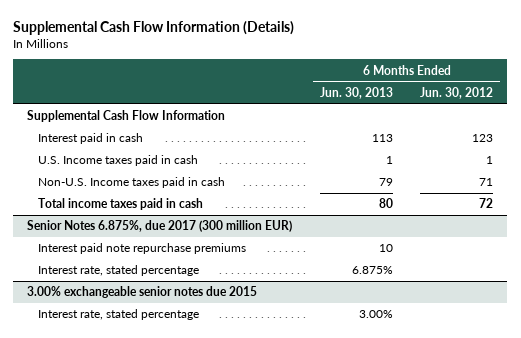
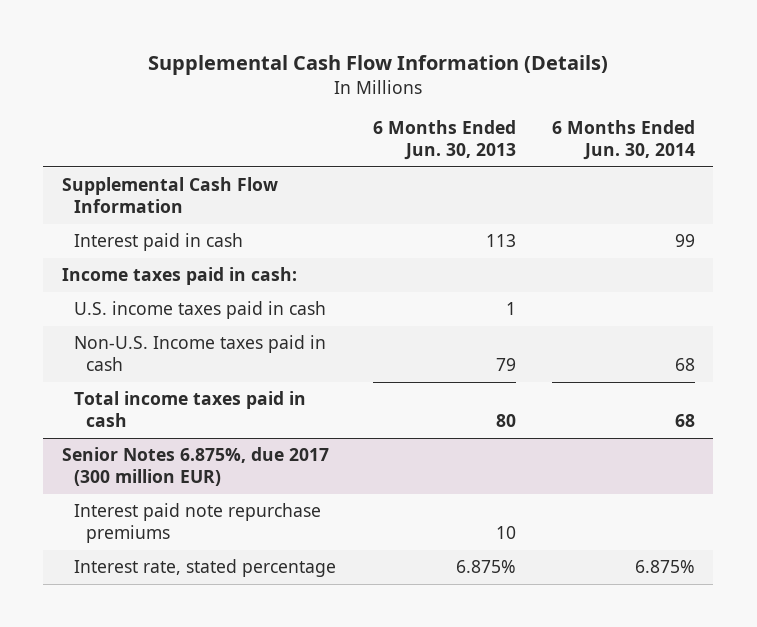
[420,86,494,99] Jun. 30, 2012 -> none
none -> [552,119,696,161] 6 Months Ended Jun. 30, 2014
none -> [61,266,297,285] Income taxes paid in cash:
[38,155,199,167] U.S. Income taxes paid in cash -> [74,300,327,319] U.S. income taxes paid in cash
[27,286,258,299] 3.00% exchangeable senior notes due 2015 -> none
[38,309,200,321] Interest rate, stated percentage -> none

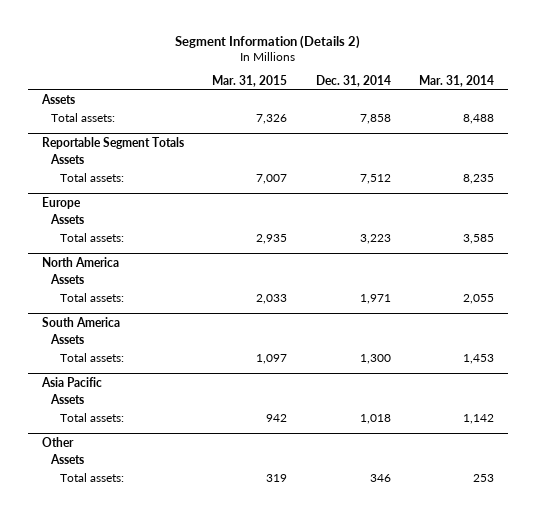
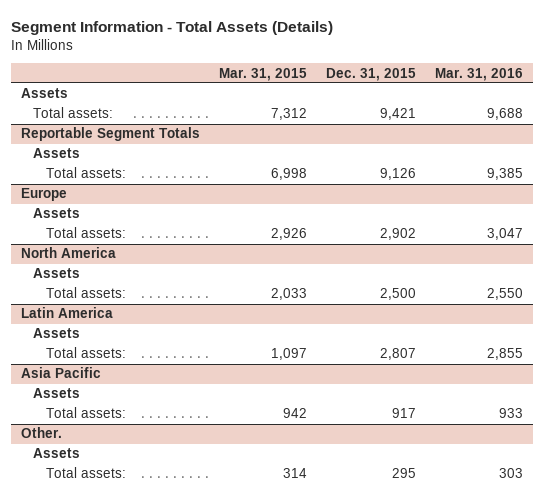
[175,34,361,49] Segment Information (Details 2) -> [11,20,334,35] Segment Information - Total Assets (Details)
[315,74,391,87] Dec. 31, 2014 -> none
[419,74,495,87] Mar. 31, 2014 -> none
none -> [326,67,417,81] Dec. 31, 2015
none -> [435,67,524,81] Mar. 31, 2016
[256,113,288,124] 7,326 -> [270,108,307,121] 7,312
[256,173,288,184] 7,007 -> [270,168,307,181] 6,998
[256,233,288,244] 2,935 -> [270,228,307,241] 2,926
[42,316,121,327] South America -> none
none -> [20,307,113,319] Latin America
[42,436,75,447] Other -> [20,427,62,439] Other.
[266,473,288,482] 319 -> [282,468,307,479] 314

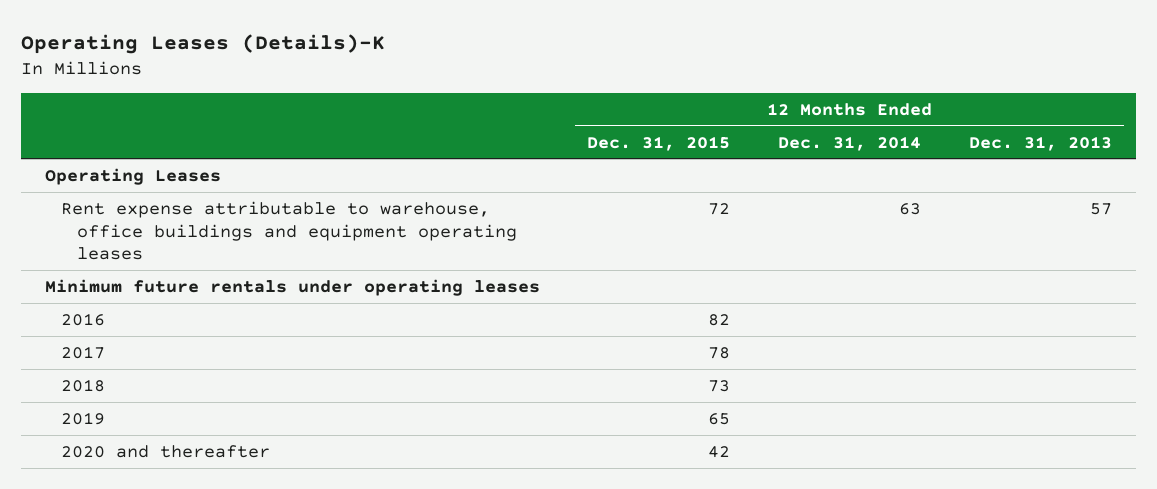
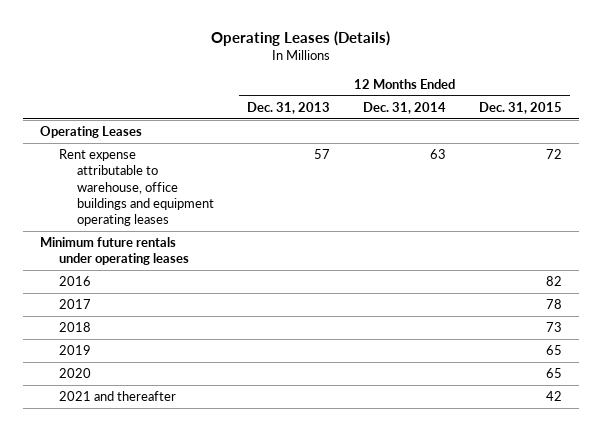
[20,34,385,55] Operating Leases (Details)-K -> [210,31,390,47] Operating Leases (Details)
none -> [58,368,91,379] 2020
[60,444,270,458] 2020 and thereafter -> [58,391,176,402] 2021 and thereafter

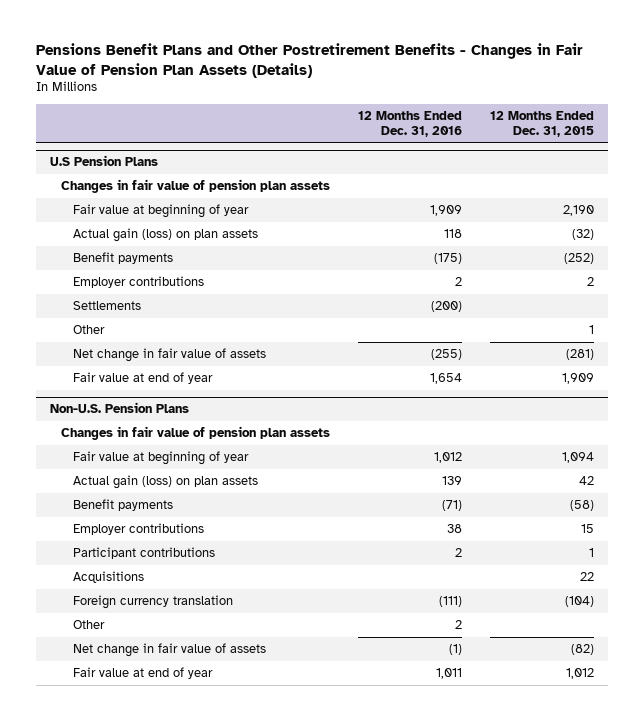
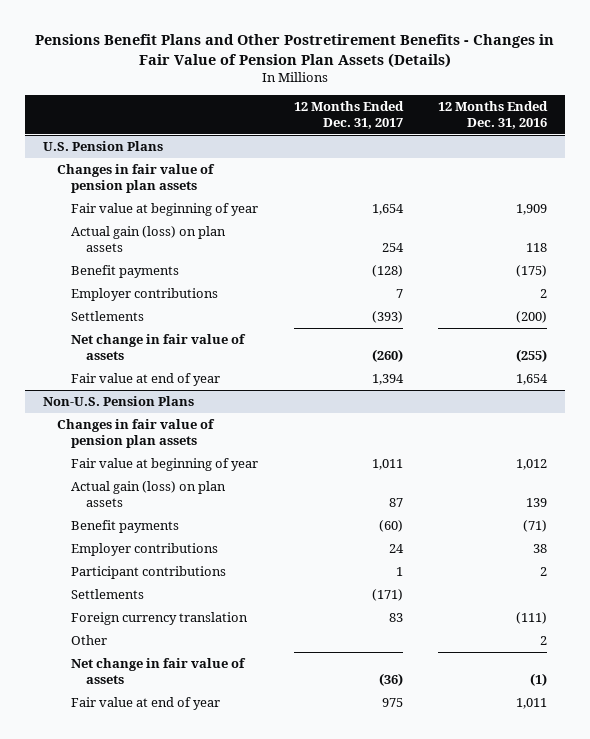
[489,111,594,137] 12 Months Ended Dec. 31, 2015 -> none
none -> [293,101,404,130] 12 Months Ended Dec. 31, 2017
[49,155,158,167] U.S Pension Plans -> [42,141,163,152] U.S. Pension Plans
[72,325,105,335] Other -> none
[72,571,144,584] Acquisitions -> none
none -> [71,589,145,600] Settlements

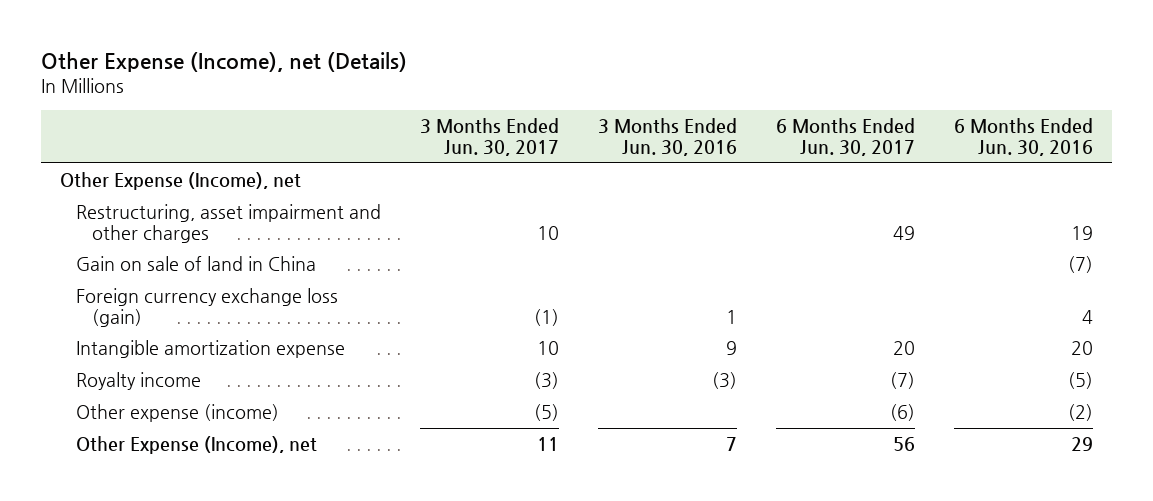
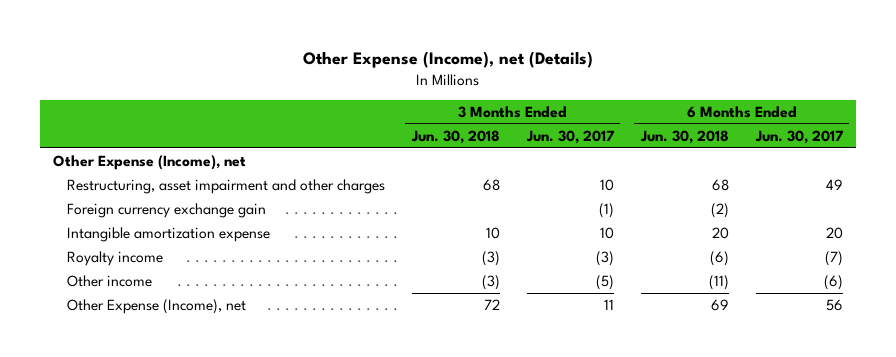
[598,118,738,156] 3 Months Ended Jun. 30, 2016 -> none
[953,118,1093,156] 6 Months Ended Jun. 30, 2016 -> none
none -> [410,129,500,144] Jun. 30, 2018
none -> [639,129,729,144] Jun. 30, 2018
[76,256,317,272] Gain on sale of land in China -> none
[76,288,339,327] Foreign currency exchange loss (gain) -> [66,202,266,218] Foreign currency exchange gain
[76,404,280,423] Other expense (income) -> [66,274,152,287] Other income

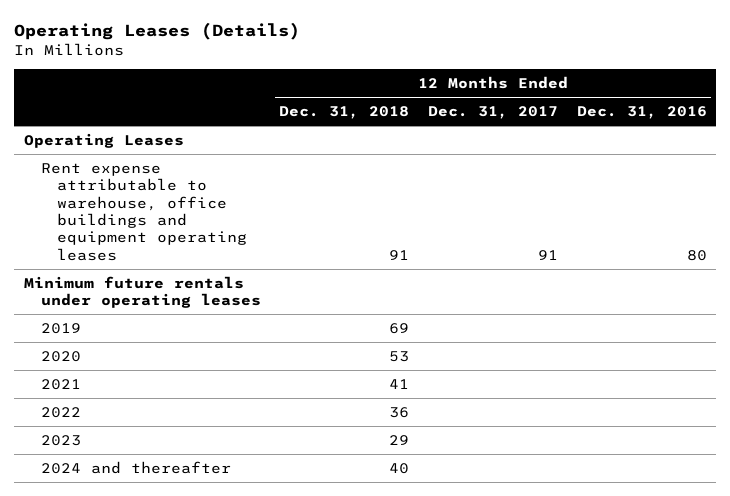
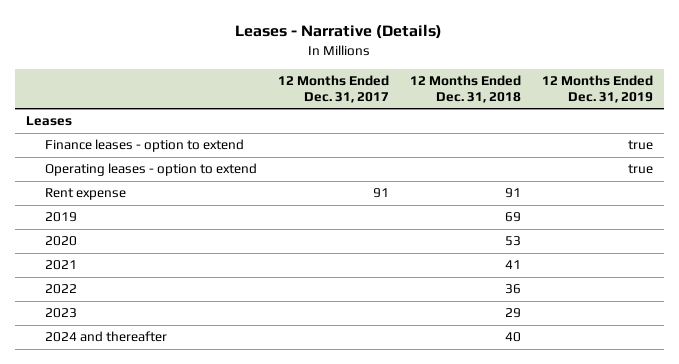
[14,22,301,41] Operating Leases (Details) -> [235,24,443,40] Leases - Narrative (Details)
[576,106,707,120] Dec. 31, 2016 -> none
none -> [542,74,654,104] 12 Months Ended Dec. 31, 2019
[23,275,261,309] Minimum future rentals under operating leases -> none
[23,132,184,148] Operating Leases -> [25,116,72,127] Leases
none -> [45,139,245,153] Finance leases - option to extend
none -> [45,163,258,177] Operating leases - option to extend
[40,162,248,261] Rent expense attributable to warehouse, office buildings and equipment operating leases -> [45,188,127,201] Rent expense

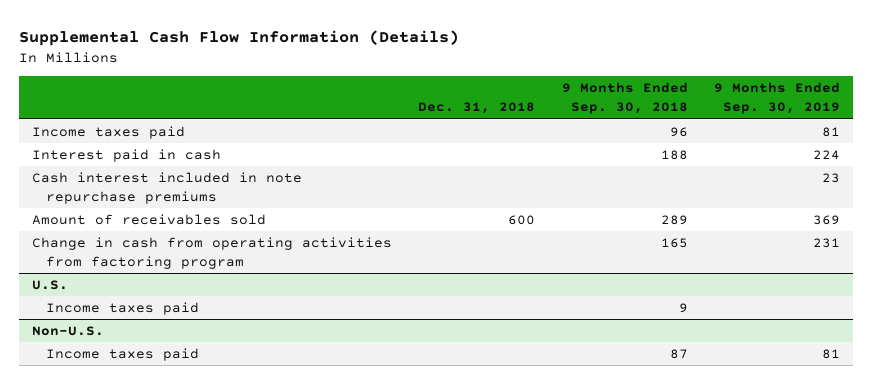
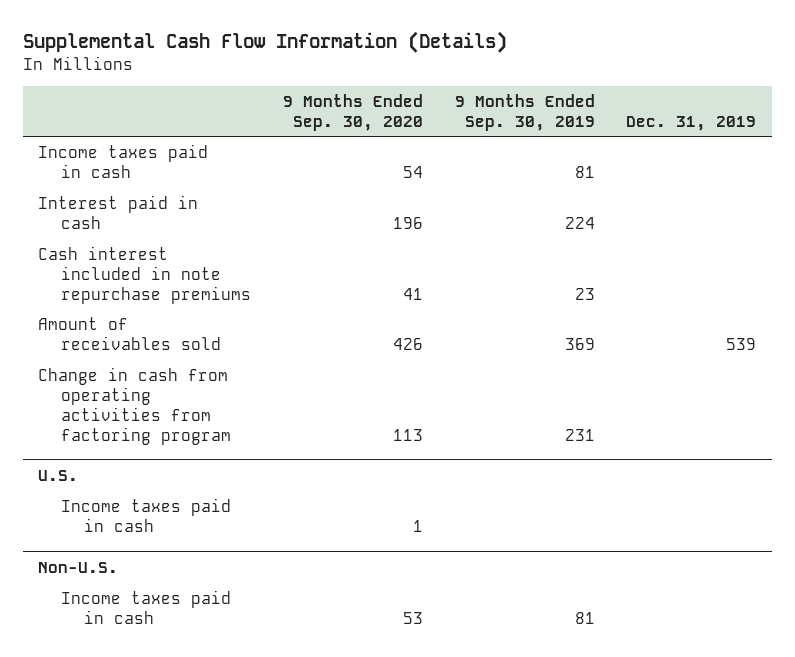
[418,102,536,115] Dec. 31, 2018 -> none
[561,82,688,115] 9 Months Ended Sep. 30, 2018 -> none
none -> [282,93,423,131] 9 Months Ended Sep. 30, 2020
none -> [626,115,757,131] Dec. 31, 2019
[32,126,186,140] Income taxes paid -> [38,144,209,178] Income taxes paid in cash
[45,302,199,316] Income taxes paid -> [61,498,232,532] Income taxes paid in cash
[45,348,199,362] Income taxes paid -> [61,590,232,624] Income taxes paid in cash

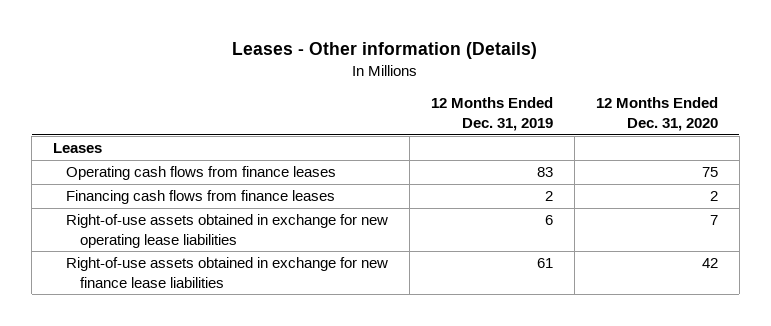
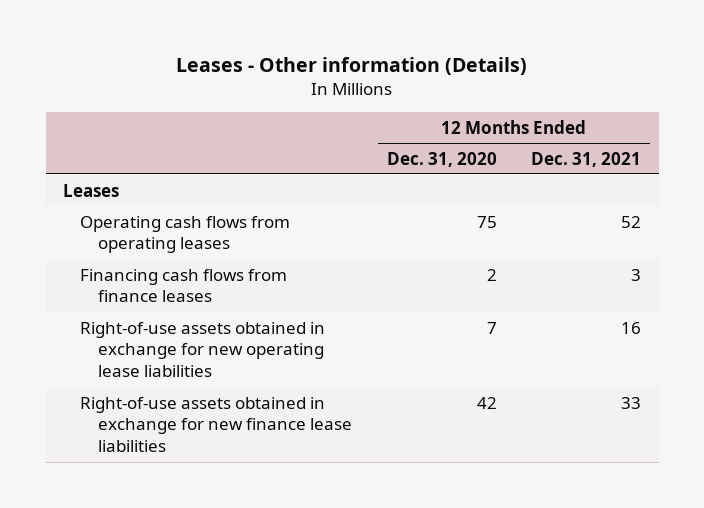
[431,97,554,131] 12 Months Ended Dec. 31, 2019 -> none
none -> [531,151,642,167] Dec. 31, 2021
[66,166,337,181] Operating cash flows from finance leases -> [80,215,291,254] Operating cash flows from operating leases

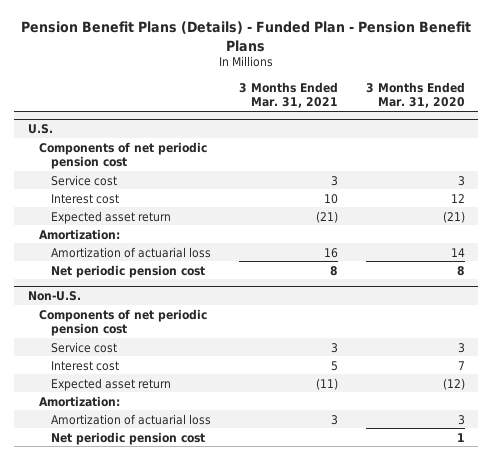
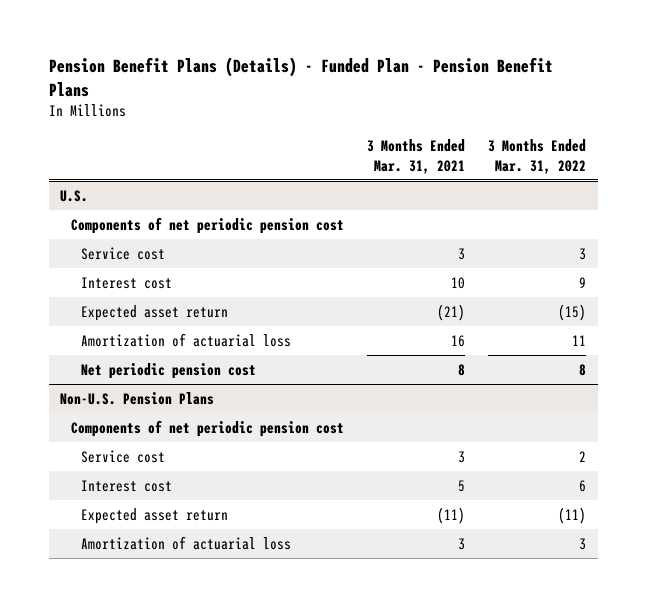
[365,81,465,109] 3 Months Ended Mar. 31, 2020 -> none
none -> [488,139,587,174] 3 Months Ended Mar. 31, 2022
[39,228,121,240] Amortization: -> none
[27,290,81,301] Non-U.S. -> [60,391,215,405] Non-U.S. Pension Plans
[39,395,121,407] Amortization: -> none
[51,431,206,445] Net periodic pension cost -> none

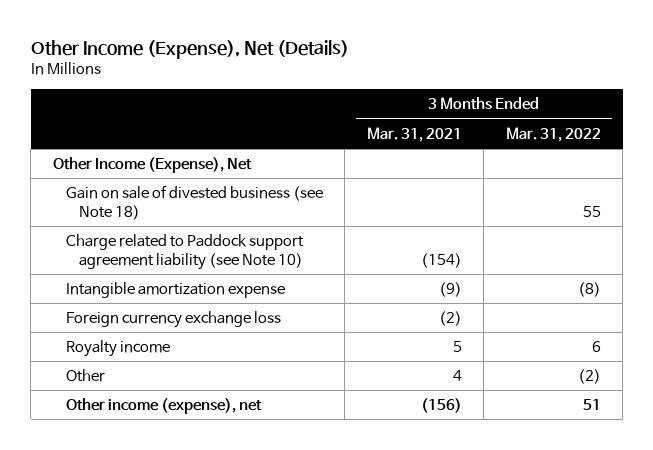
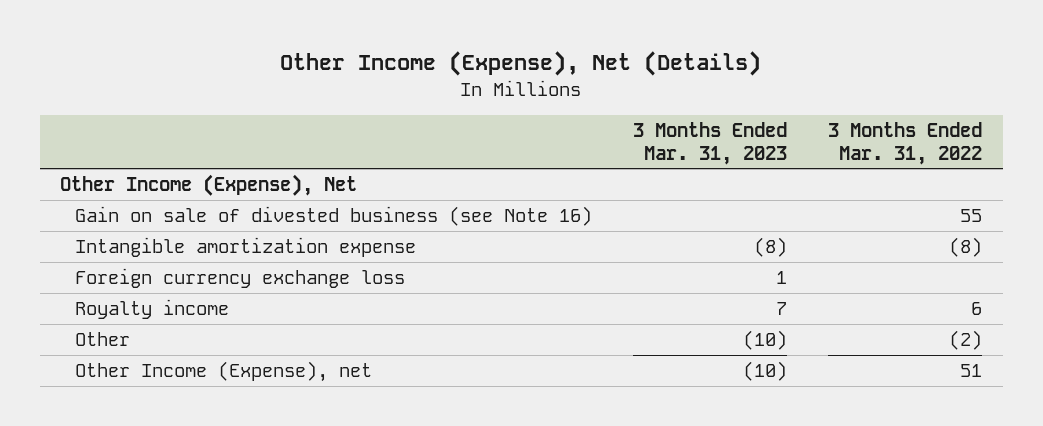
[366,126,462,142] Mar. 31, 2021 -> none
none -> [632,121,787,165] 3 Months Ended Mar. 31, 2023
[65,234,304,270] Charge related to Paddock support agreement liability (see Note 10) -> none
[65,185,323,220] Gain on sale of divested business (see Note 18) -> [74,206,592,227] Gain on sale of divested business (see Note 16)
[65,398,262,415] Other income (expense), net -> [74,361,372,383] Other Income (Expense), net

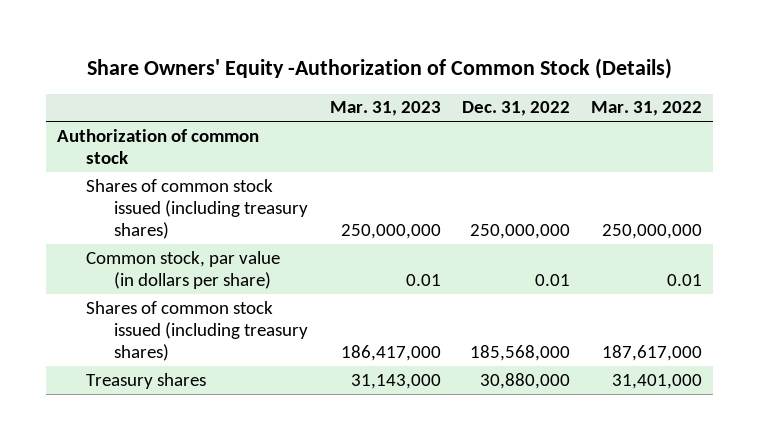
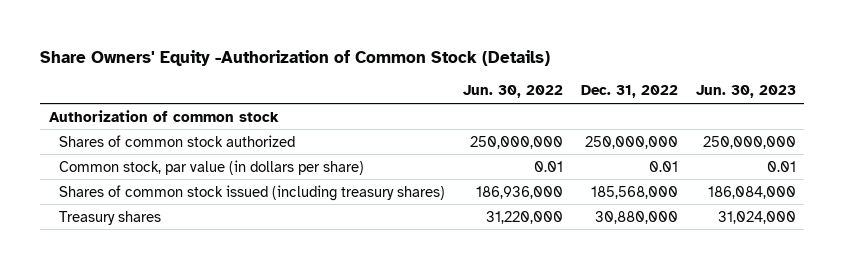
[329,101,441,117] Mar. 31, 2023 -> none
[591,101,703,117] Mar. 31, 2022 -> none
none -> [462,85,563,99] Jun. 30, 2022
none -> [695,85,796,99] Jun. 30, 2023
[85,178,309,240] Shares of common stock issued (including treasury shares) -> [59,134,296,147] Shares of common stock authorized

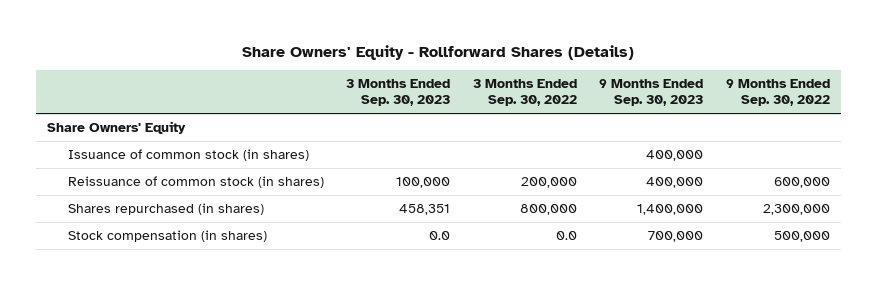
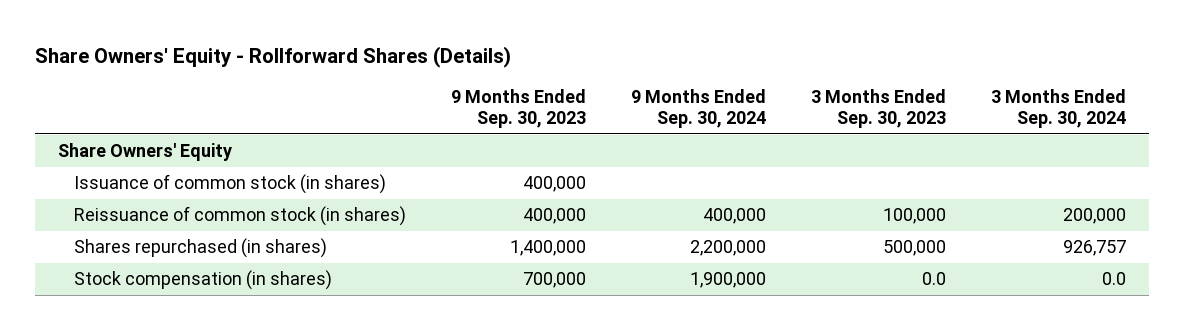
[472,79,577,107] 3 Months Ended Sep. 30, 2022 -> none
[725,79,830,107] 9 Months Ended Sep. 30, 2022 -> none
none -> [631,88,767,128] 9 Months Ended Sep. 30, 2024
none -> [991,88,1127,128] 3 Months Ended Sep. 30, 2024
[399,204,451,216] 458,351 -> [883,240,947,257] 500,000

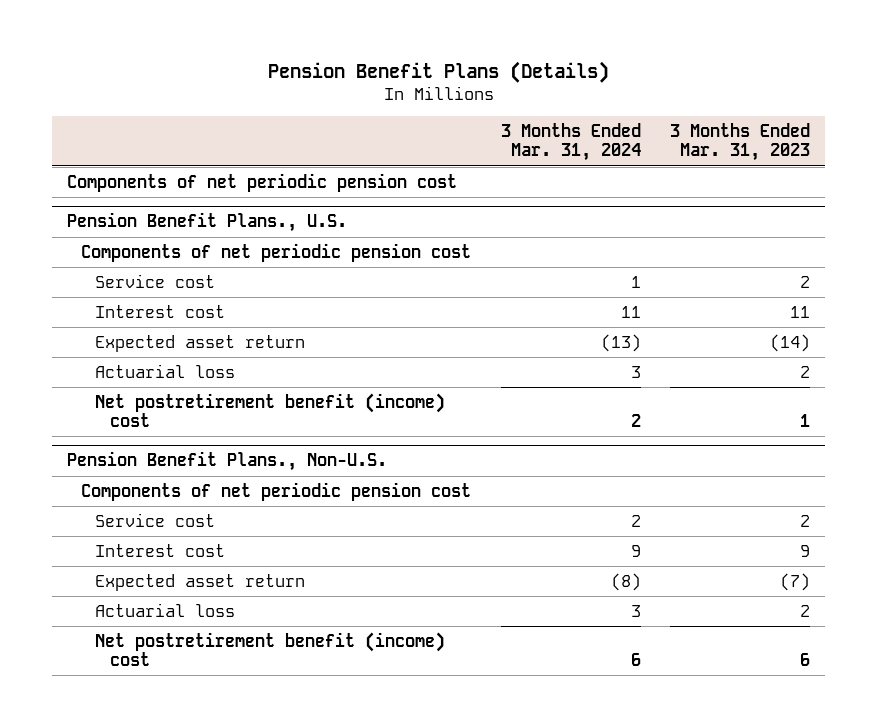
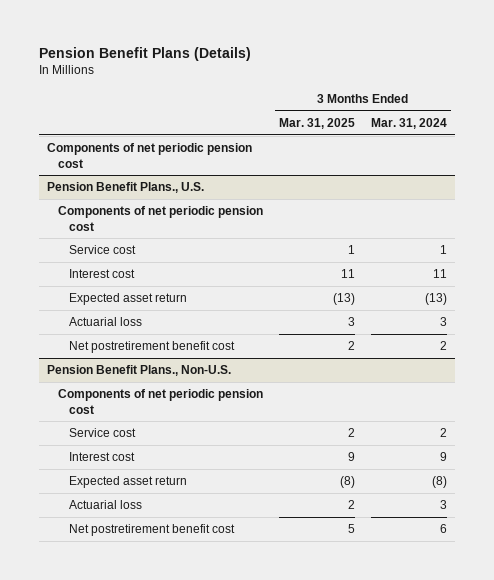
[670,122,811,162] 3 Months Ended Mar. 31, 2023 -> none
none -> [278,117,355,129] Mar. 31, 2025
[95,392,446,428] Net postretirement benefit (income) cost -> [68,341,235,354] Net postretirement benefit cost
[95,631,446,667] Net postretirement benefit (income) cost -> [68,524,235,537] Net postretirement benefit cost

